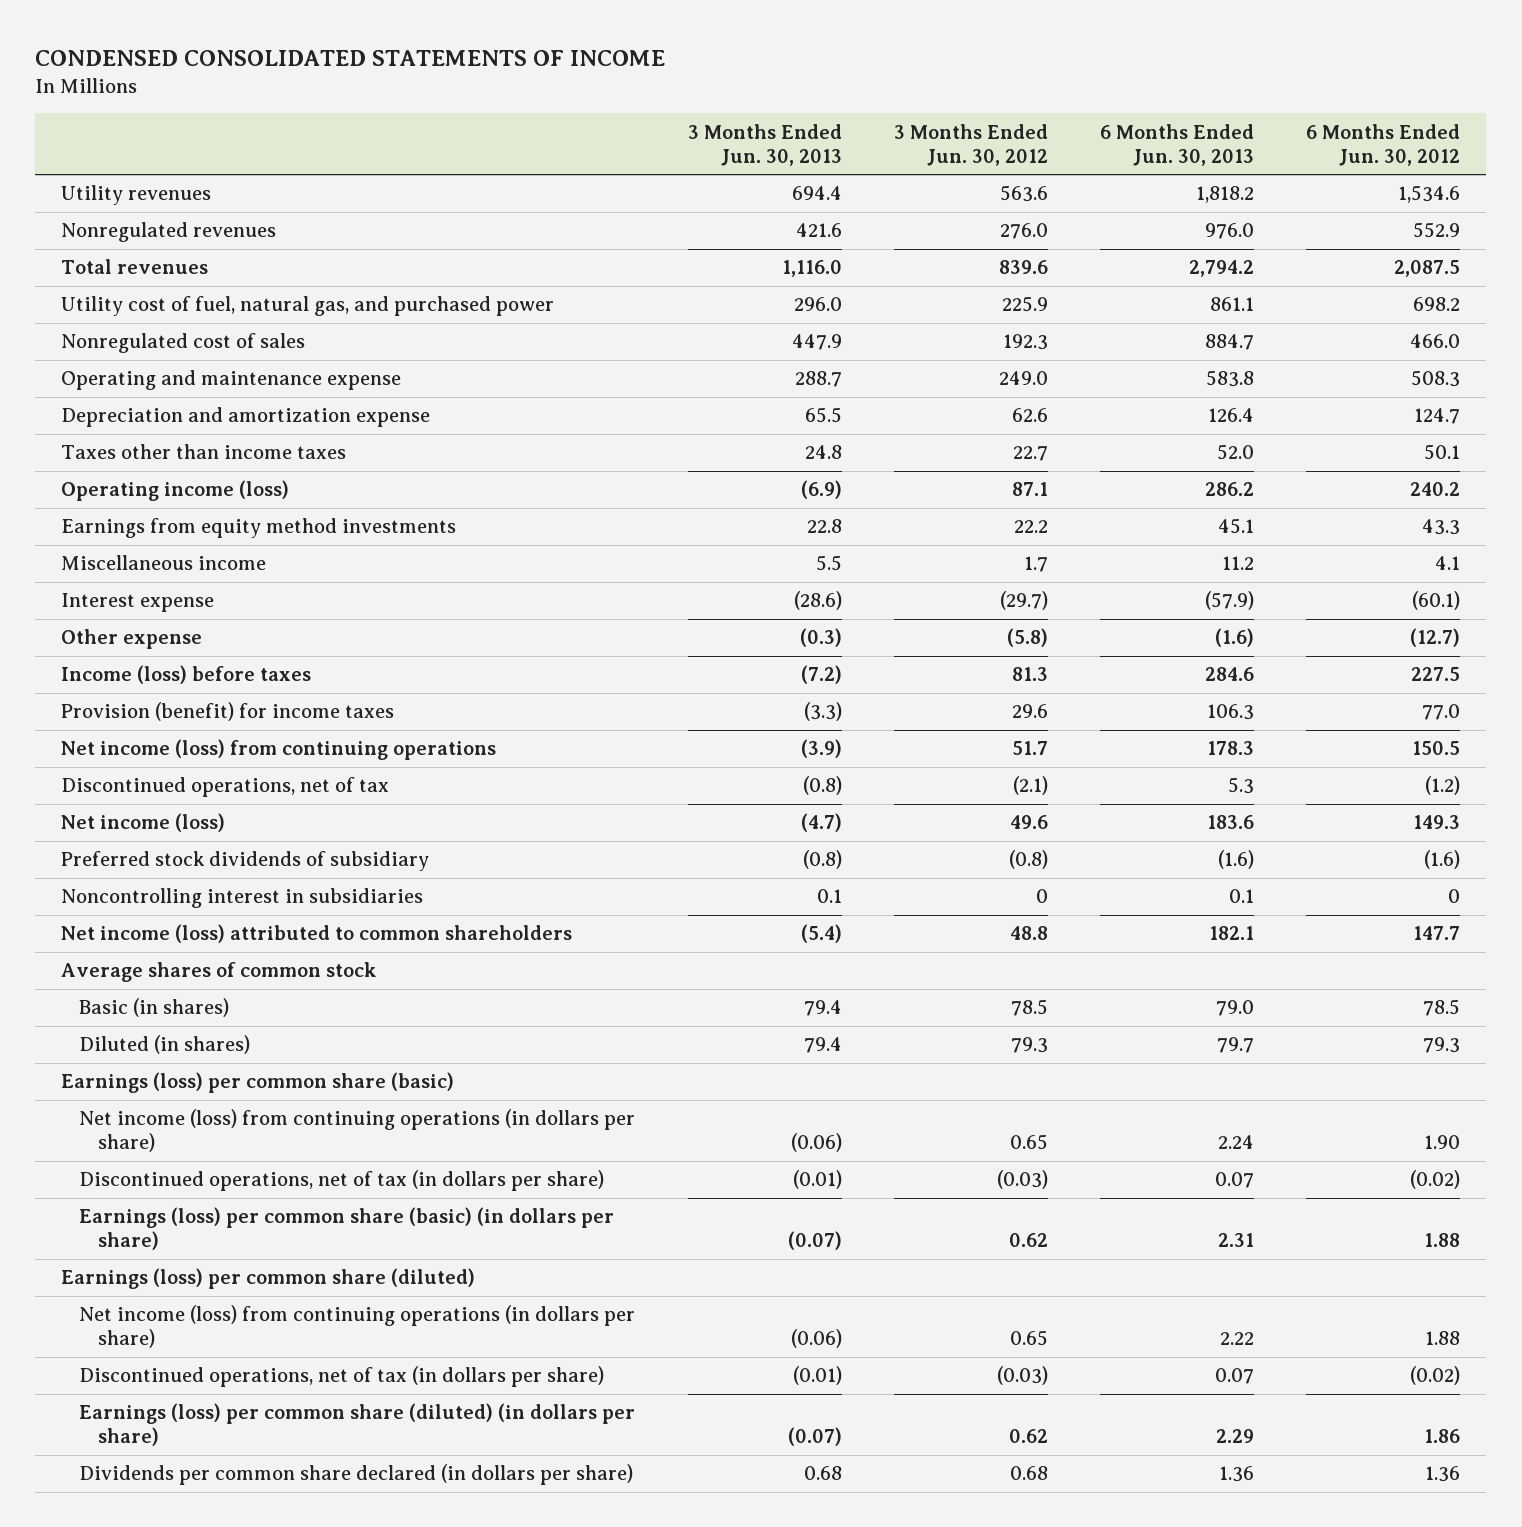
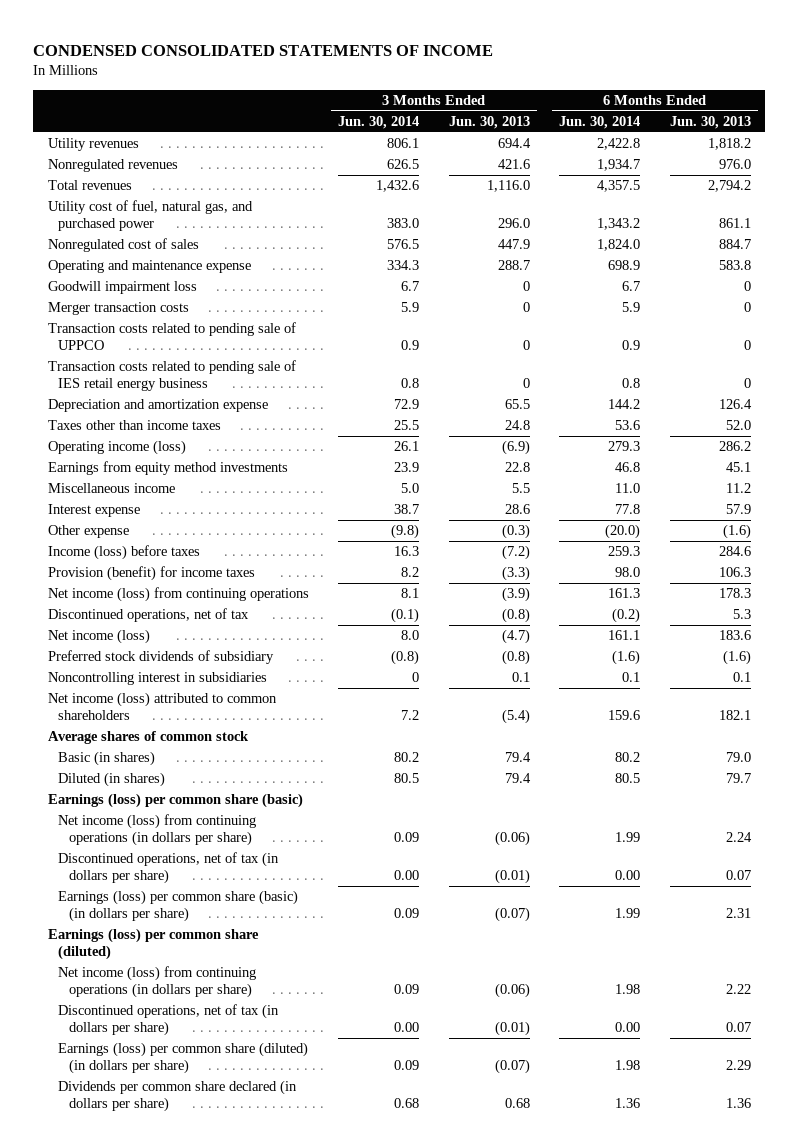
[893,123,1048,166] 3 Months Ended Jun. 30, 2012 -> none
[1306,123,1461,166] 6 Months Ended Jun. 30, 2012 -> none
none -> [338,115,420,129] Jun. 30, 2014
none -> [559,115,641,129] Jun. 30, 2014
none -> [48,281,198,295] Goodwill impairment loss
none -> [48,302,190,316] Merger transaction costs
none -> [48,322,297,351] Transaction costs related to pending sale of UPPCO
none -> [48,360,297,392] Transaction costs related to pending sale of IES retail energy business
[793,591,842,611] (28.6) -> [504,504,530,515] 28.6
[1205,591,1255,611] (57.9) -> [725,504,751,515] 57.9

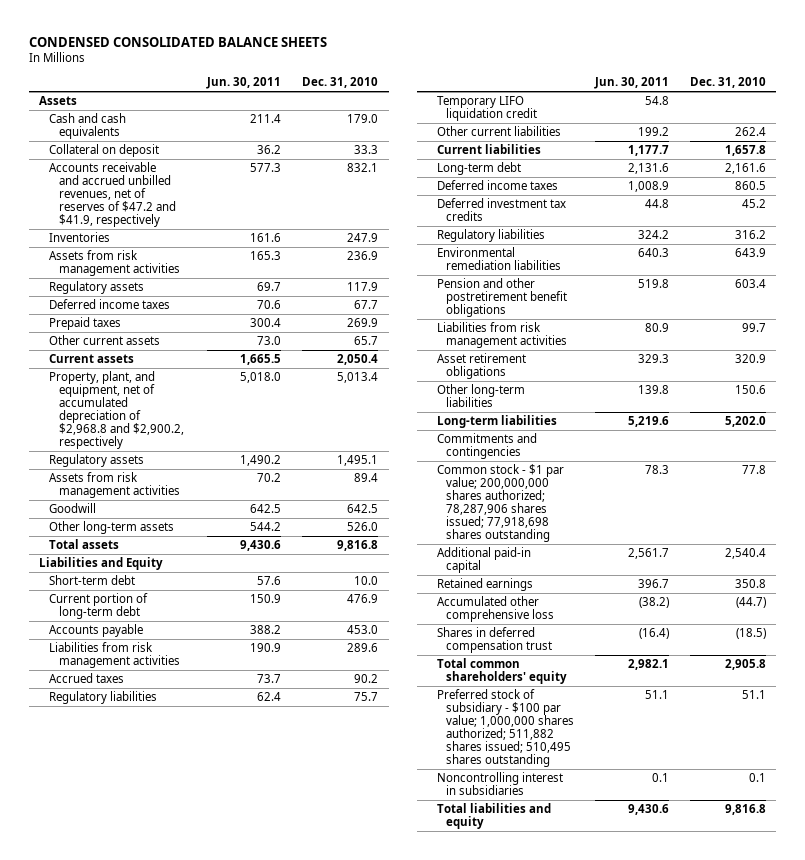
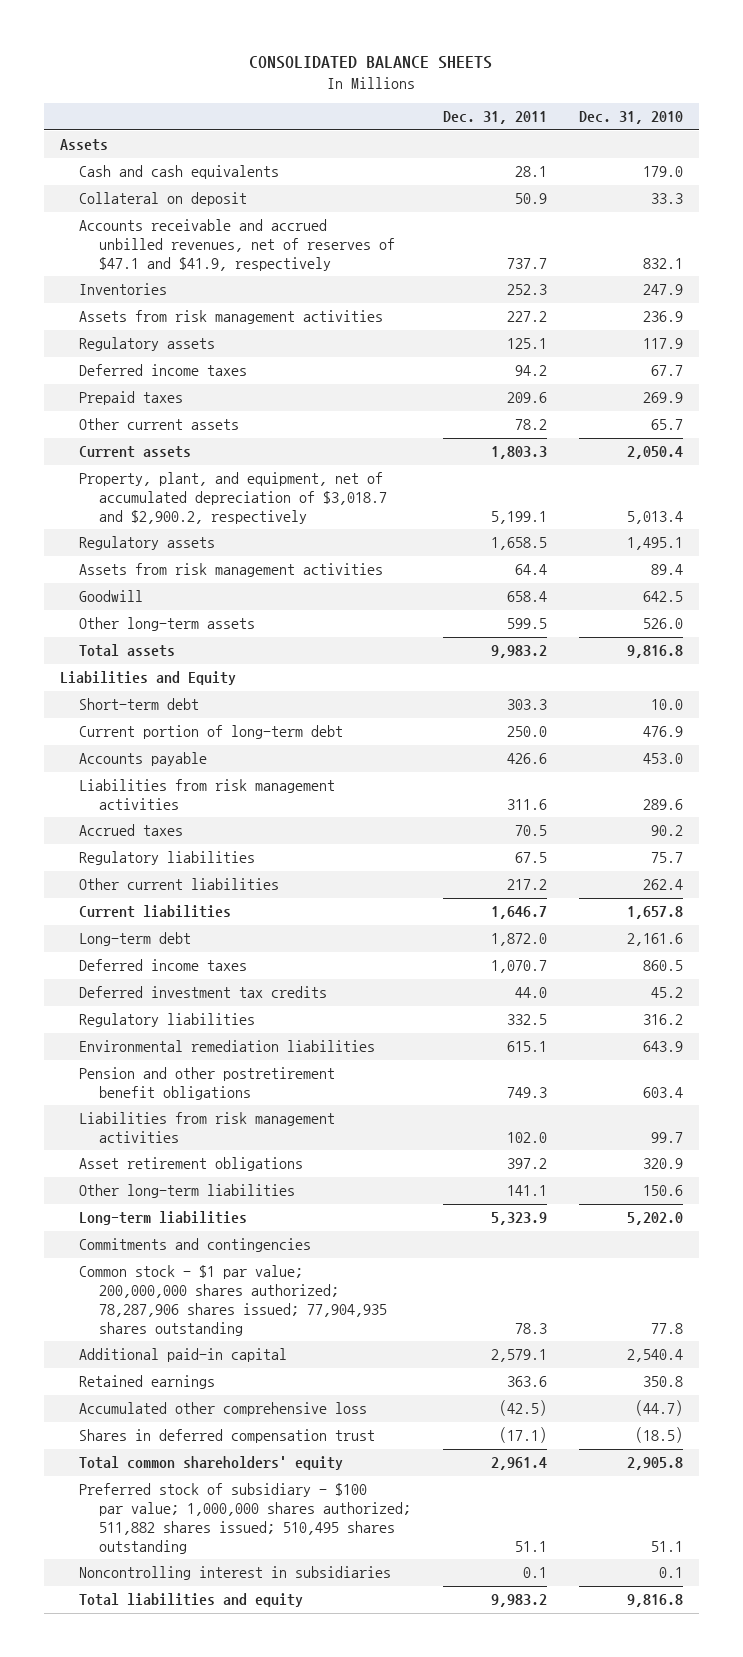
[29,36,328,47] CONDENSED CONSOLIDATED BALANCE SHEETS -> [249,56,493,70] CONSOLIDATED BALANCE SHEETS
[206,77,282,90] Jun. 30, 2011 -> none
none -> [442,111,547,125] Dec. 31, 2011
[49,162,176,228] Accounts receivable and accrued unbilled revenues, net of reserves of $47.2 and $41.9, respectively -> [79,219,395,271] Accounts receivable and accrued unbilled revenues, net of reserves of $47.1 and $41.9, respectively
[49,371,184,450] Property, plant, and equipment, net of accumulated depreciation of $2,968.8 and $2,900.2, respectively -> [79,472,387,524] Property, plant, and equipment, net of accumulated depreciation of $3,018.7 and $2,900.2, respectively
[436,96,538,122] Temporary LIFO liquidation credit -> none
[436,464,564,543] Common stock - $1 par value; 200,000,000 shares authorized; 78,287,906 shares issued; 77,918,698 shares outstanding -> [79,1265,387,1336] Common stock - $1 par value; 200,000,000 shares authorized; 78,287,906 shares issued; 77,904,935 shares outstanding

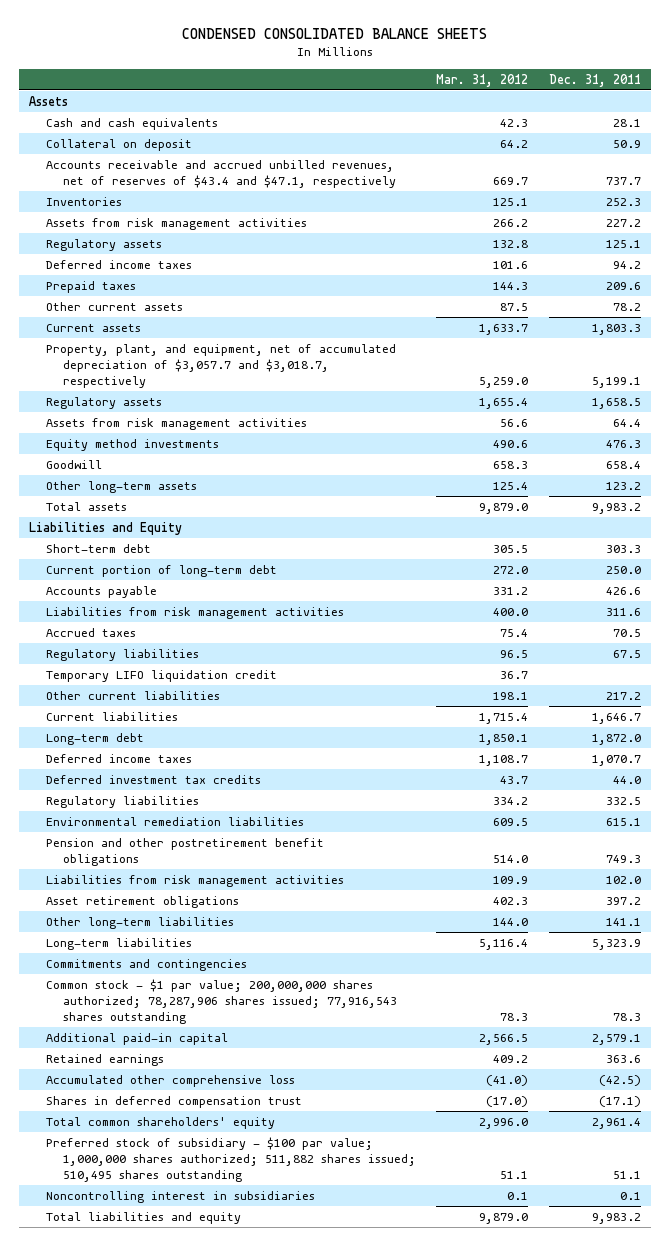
[249,56,493,70] CONSOLIDATED BALANCE SHEETS -> [182,27,488,39] CONDENSED CONSOLIDATED BALANCE SHEETS
[578,111,683,125] Dec. 31, 2010 -> none
none -> [436,73,529,87] Mar. 31, 2012
[79,219,395,271] Accounts receivable and accrued unbilled revenues, net of reserves of $47.1 and $41.9, respectively -> [46,159,397,188] Accounts receivable and accrued unbilled revenues, net of reserves of $43.4 and $47.1, respectively
[79,472,387,524] Property, plant, and equipment, net of accumulated depreciation of $3,018.7 and $2,900.2, respectively -> [46,343,397,388] Property, plant, and equipment, net of accumulated depreciation of $3,057.7 and $3,018.7, respectively
none -> [46,438,220,451] Equity method investments
[506,618,547,630] 599.5 -> [605,481,641,490] 123.2
none -> [46,669,278,682] Temporary LIFO liquidation credit
[79,1265,387,1336] Common stock - $1 par value; 200,000,000 shares authorized; 78,287,906 shares issued; 77,904,935 shares outstanding -> [46,978,398,1024] Common stock - $1 par value; 200,000,000 shares authorized; 78,287,906 shares issued; 77,916,543 shares outstanding

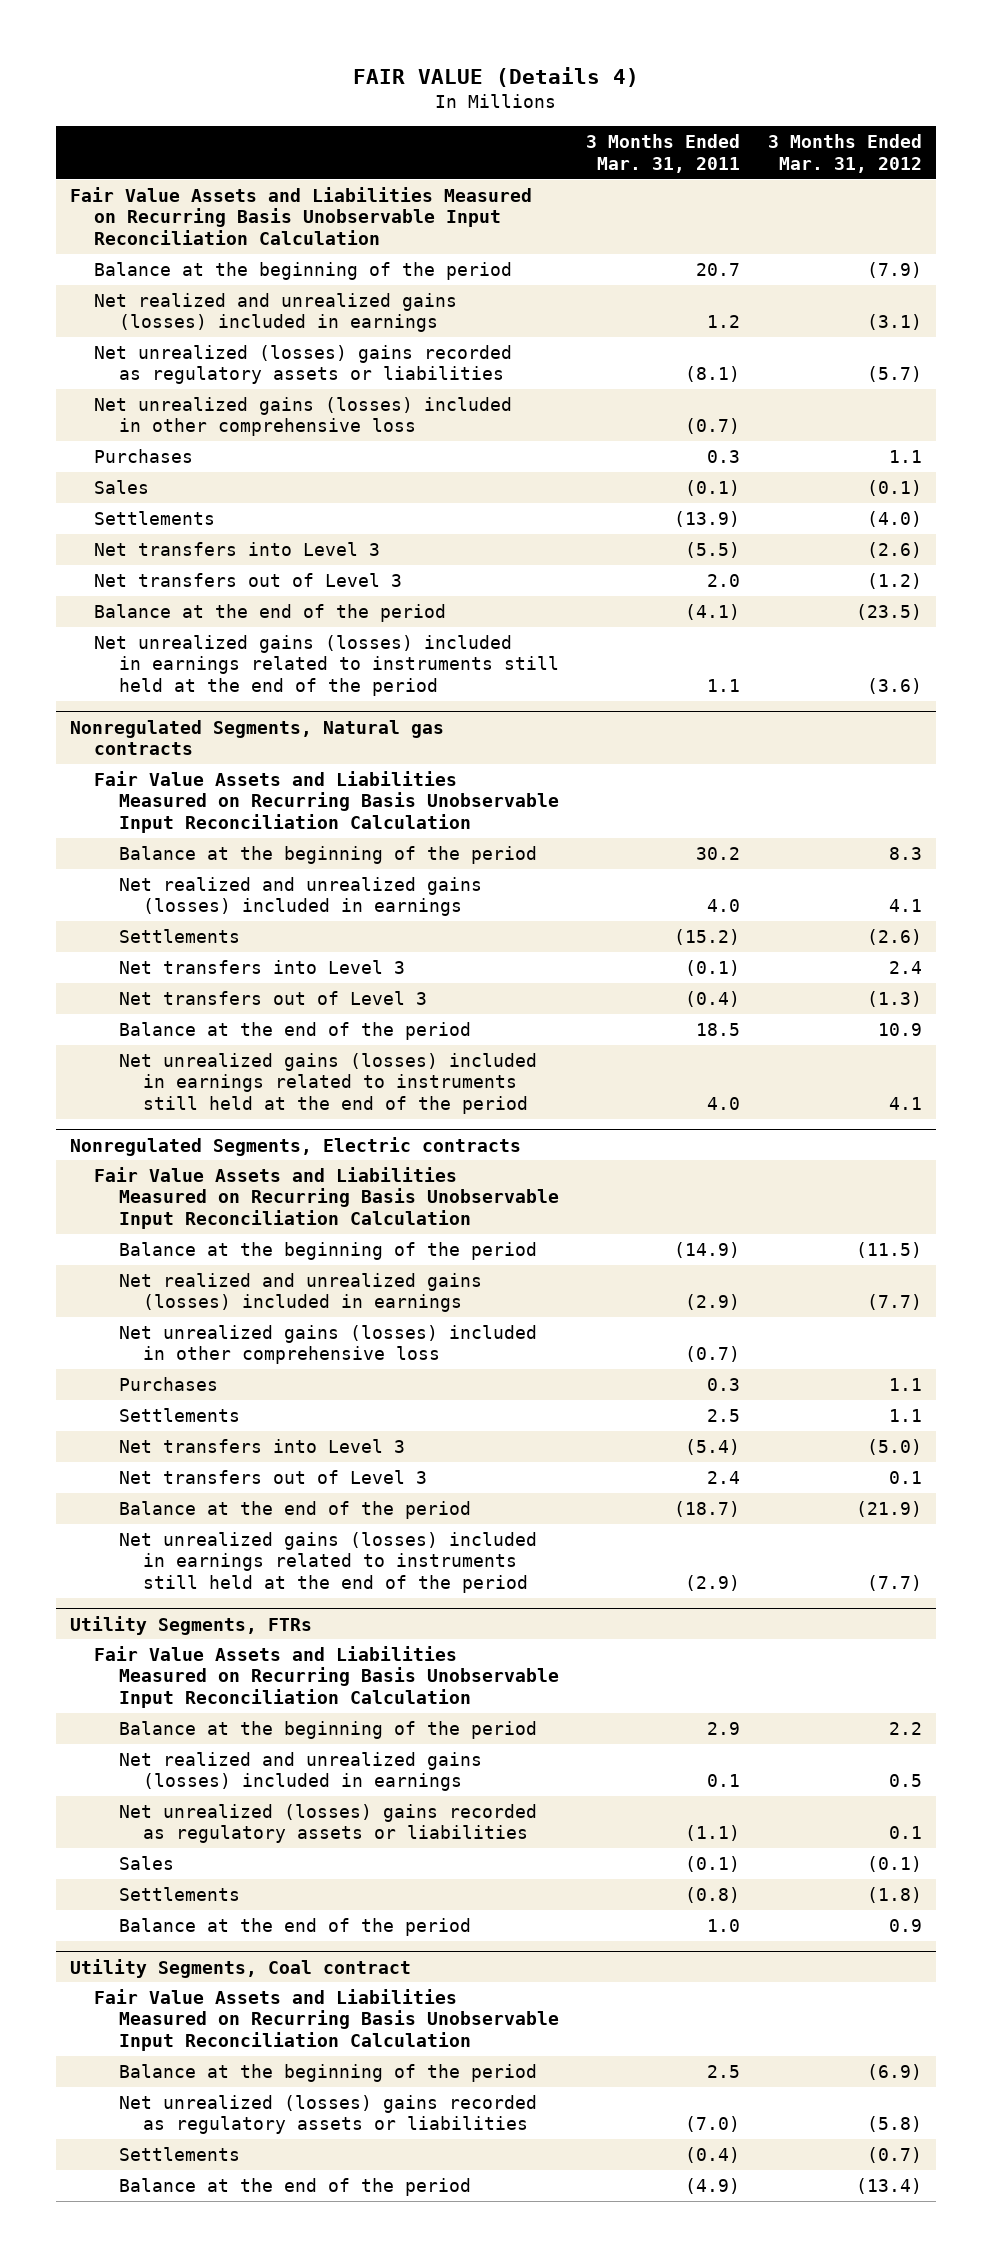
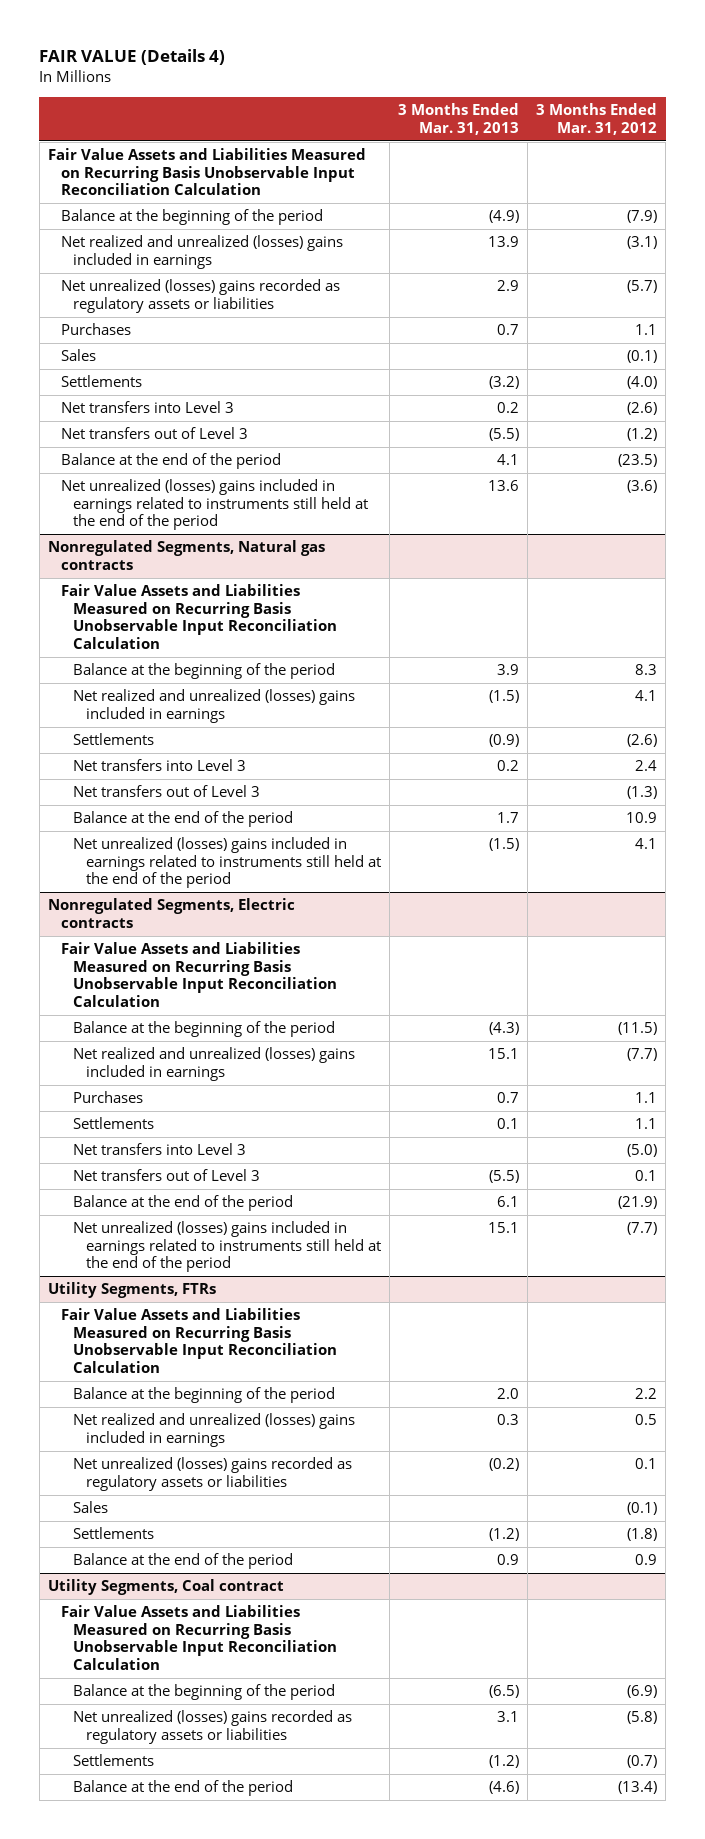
[586,134,741,173] 3 Months Ended Mar. 31, 2011 -> none
none -> [397,103,519,135] 3 Months Ended Mar. 31, 2013
[94,292,458,333] Net realized and unrealized gains (losses) included in earnings -> [60,235,343,269] Net realized and unrealized (losses) gains included in earnings
[94,396,513,437] Net unrealized gains (losses) included in other comprehensive loss -> none
[94,634,559,697] Net unrealized gains (losses) included in earnings related to instruments still held at the end of the period -> [60,479,369,531] Net unrealized (losses) gains included in earnings related to instruments still held at the end of the period
[118,876,482,917] Net realized and unrealized gains (losses) included in earnings -> [73,689,356,723] Net realized and unrealized (losses) gains included in earnings
[118,1052,537,1115] Net unrealized gains (losses) included in earnings related to instruments still held at the end of the period -> [73,837,381,889] Net unrealized (losses) gains included in earnings related to instruments still held at the end of the period
[118,1324,537,1365] Net unrealized gains (losses) included in other comprehensive loss -> none
[118,1272,482,1313] Net realized and unrealized gains (losses) included in earnings -> [73,1047,356,1081] Net realized and unrealized (losses) gains included in earnings
[118,1531,537,1594] Net unrealized gains (losses) included in earnings related to instruments still held at the end of the period -> [73,1221,381,1273] Net unrealized (losses) gains included in earnings related to instruments still held at the end of the period
[118,1751,482,1792] Net realized and unrealized gains (losses) included in earnings -> [73,1413,356,1447] Net realized and unrealized (losses) gains included in earnings

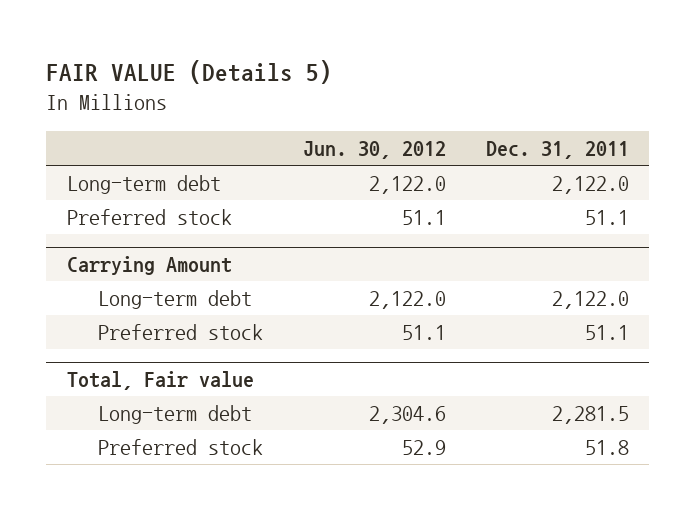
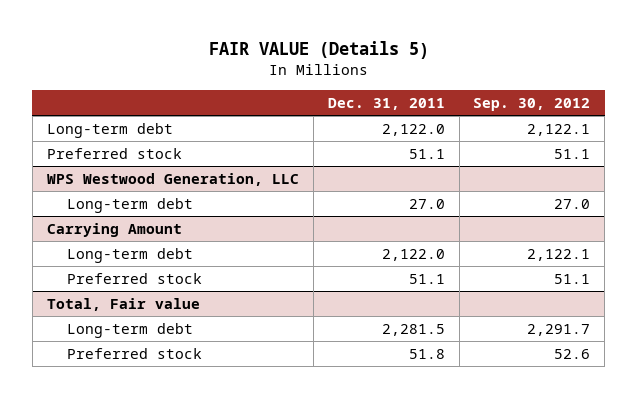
[302,141,446,160] Jun. 30, 2012 -> none
none -> [473,97,591,111] Sep. 30, 2012
none -> [46,172,299,186] WPS Westwood Generation, LLC
none -> [66,197,193,213] Long-term debt

